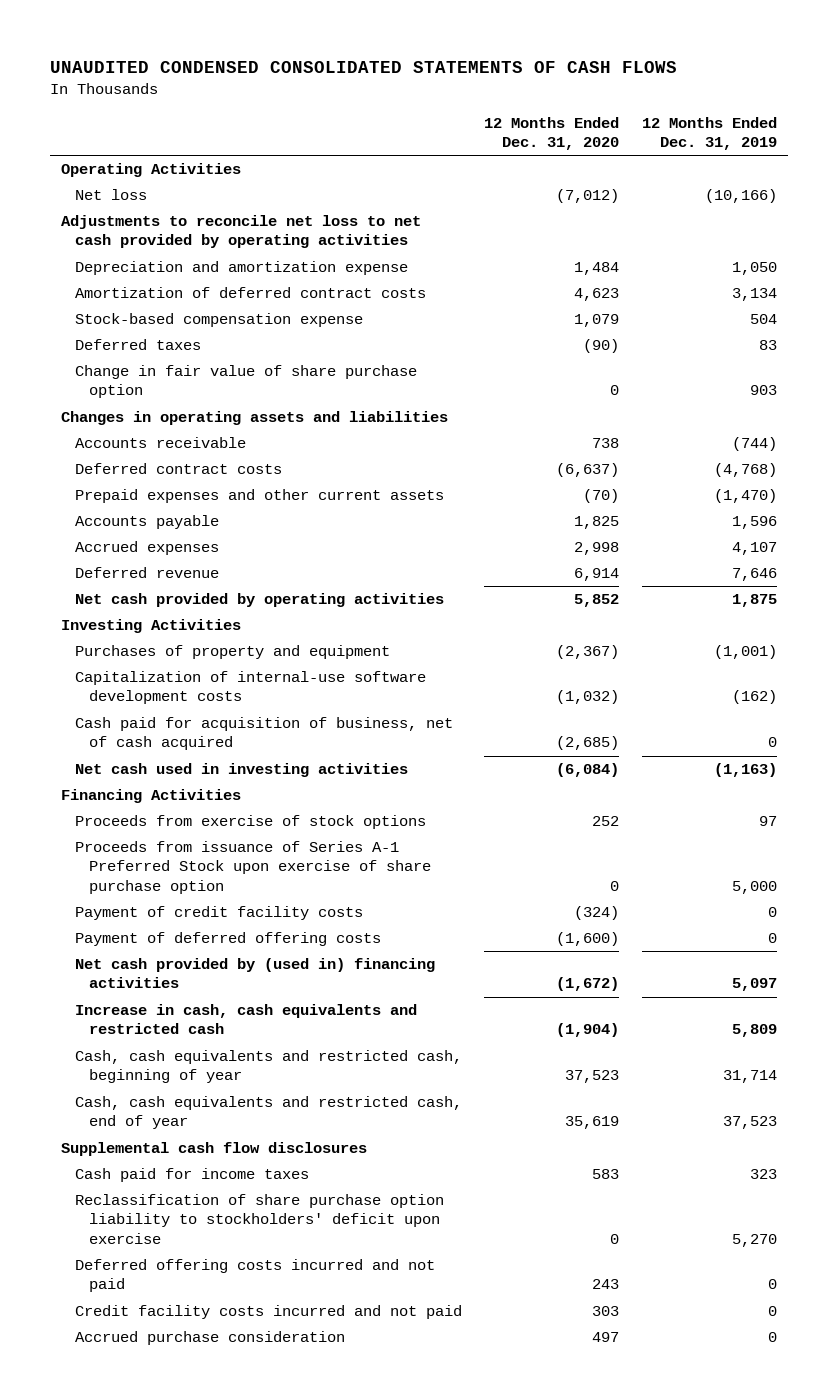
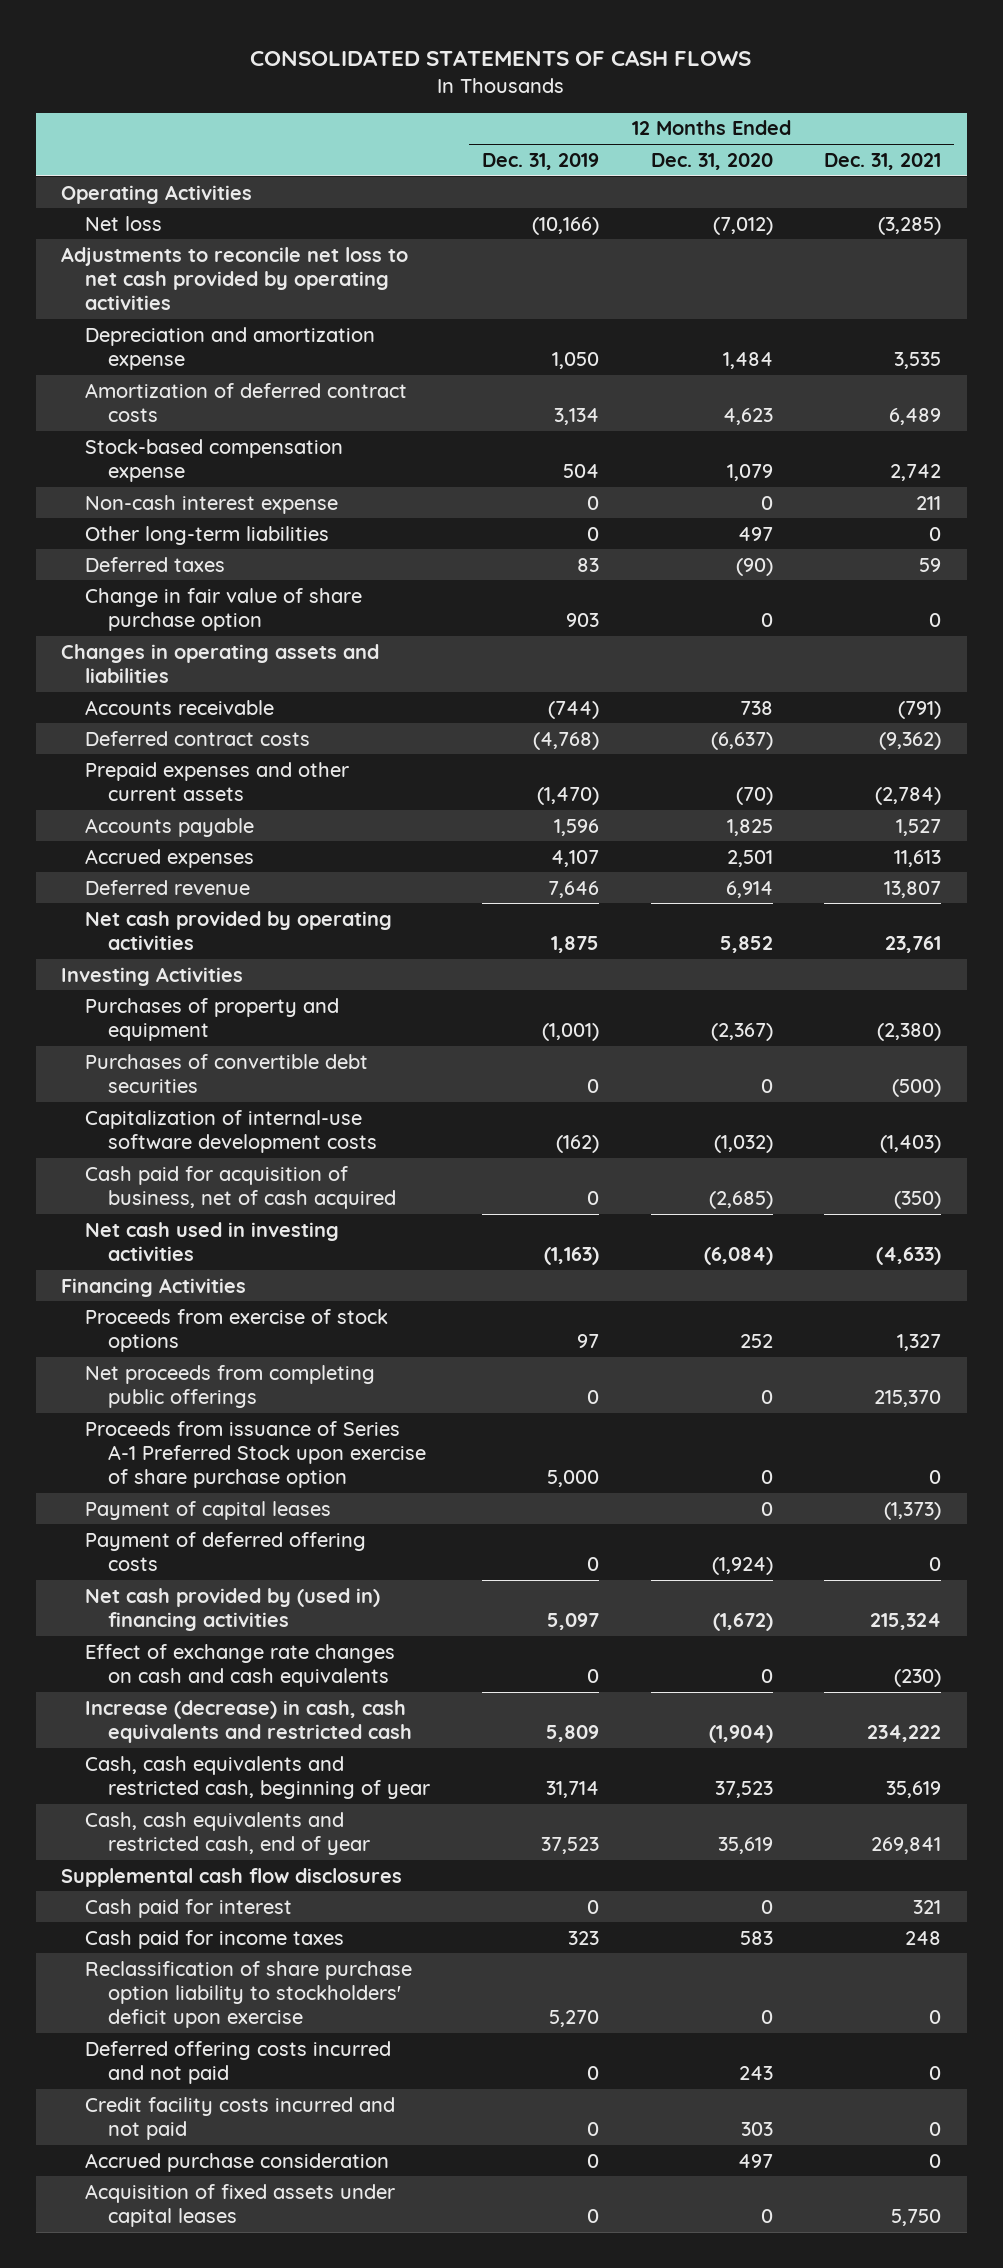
[49,61,677,74] UNAUDITED CONDENSED CONSOLIDATED STATEMENTS OF CASH FLOWS -> [250,50,752,67] CONSOLIDATED STATEMENTS OF CASH FLOWS
none -> [824,152,942,170] Dec. 31, 2021
none -> [84,494,338,514] Non-cash interest expense
none -> [84,525,329,545] Other long-term liabilities
[574,542,620,556] 2,998 -> [726,849,773,867] 2,501
none -> [84,1053,368,1093] Purchases of convertible debt securities
none -> [84,1364,375,1408] Net proceeds from completing public offerings
[74,906,363,921] Payment of credit facility costs -> none
none -> [84,1500,331,1520] Payment of capital leases
[556,932,620,947] (1,600) -> [711,1556,773,1575] (1,924)
none -> [84,1643,395,1687] Effect of exchange rate changes on cash and cash equivalents
[74,1004,417,1035] Increase in cash, cash equivalents and restricted cash -> [84,1699,412,1743] Increase (decrease) in cash, cash equivalents and restricted cash
none -> [84,1898,292,1918] Cash paid for interest
none -> [84,2183,395,2227] Acquisition of fixed assets under capital leases

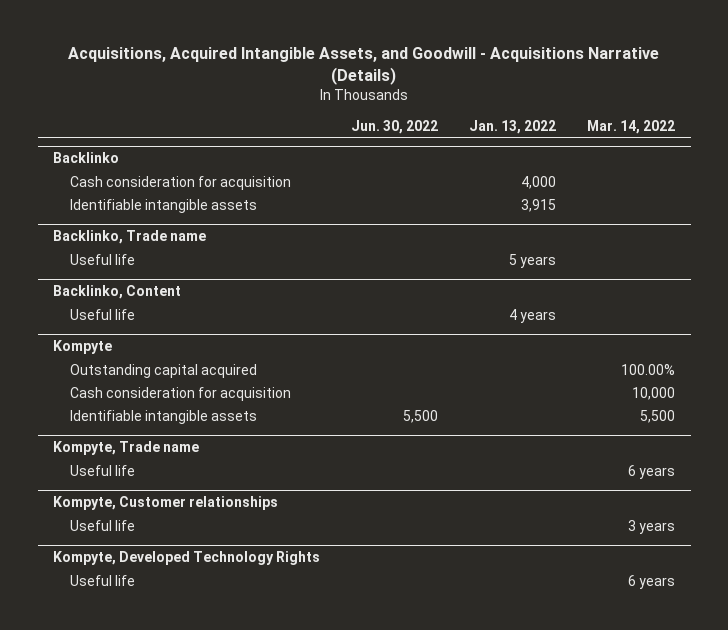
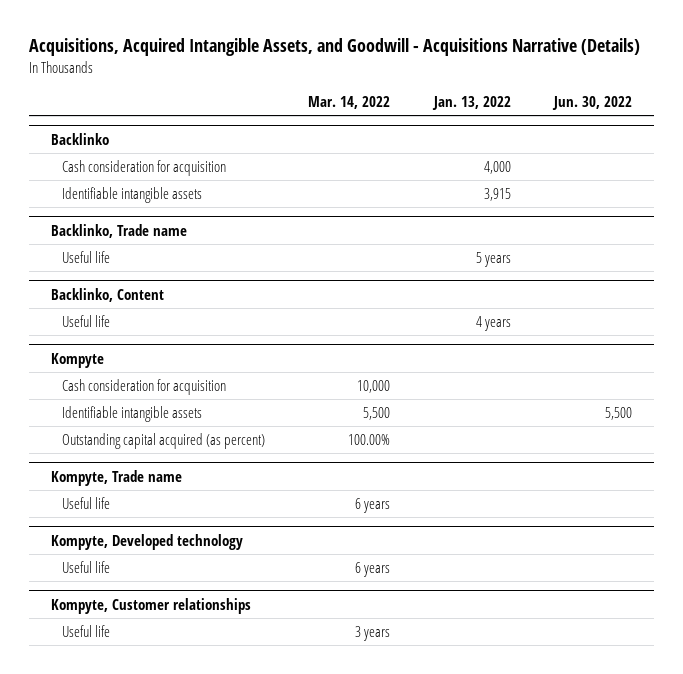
[70,363,258,378] Outstanding capital acquired -> none
none -> [61,433,265,450] Outstanding capital acquired (as percent)
none -> [50,533,243,550] Kompyte, Developed technology
none -> [61,561,110,574] Useful life
[53,551,321,566] Kompyte, Developed Technology Rights -> none
[70,574,136,586] Useful life -> none

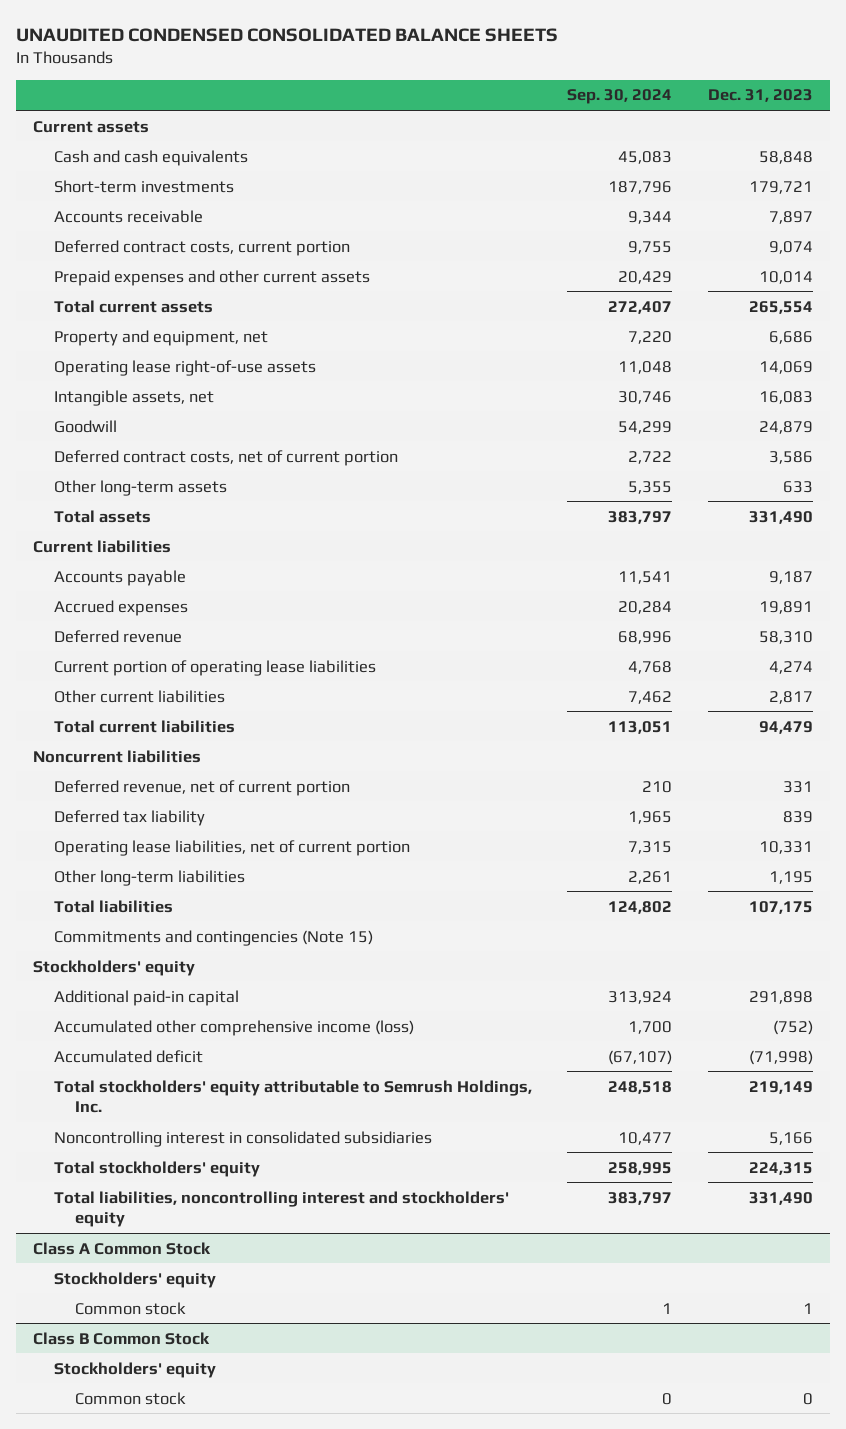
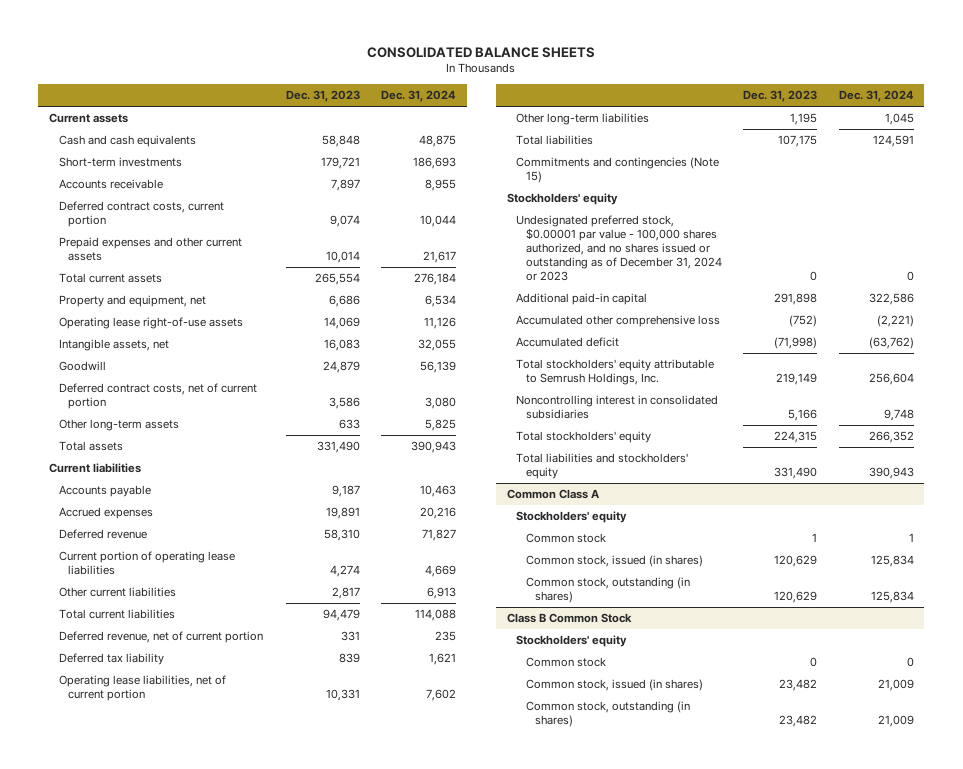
[15,28,558,43] UNAUDITED CONDENSED CONSOLIDATED BALANCE SHEETS -> [367,46,596,58] CONSOLIDATED BALANCE SHEETS
[567,89,673,105] Sep. 30, 2024 -> none
none -> [380,90,456,103] Dec. 31, 2024
[33,749,202,763] Noncurrent liabilities -> none
none -> [516,215,722,281] Undesignated preferred stock, $0.00001 par value - 100,000 shares authorized, and no shares issued or outstanding as of December 31, 2024 or 2023
[53,1019,414,1036] Accumulated other comprehensive income (loss) -> [516,315,721,328] Accumulated other comprehensive loss
[53,1190,509,1227] Total liabilities, noncontrolling interest and stockholders' equity -> [516,453,689,480] Total liabilities and stockholders' equity
[33,1241,212,1255] Class A Common Stock -> [506,489,600,500] Common Class A
none -> [525,555,703,568] Common stock, issued (in shares)
none -> [525,577,690,604] Common stock, outstanding (in shares)
none -> [525,679,703,692] Common stock, issued (in shares)
none -> [525,701,690,728] Common stock, outstanding (in shares)

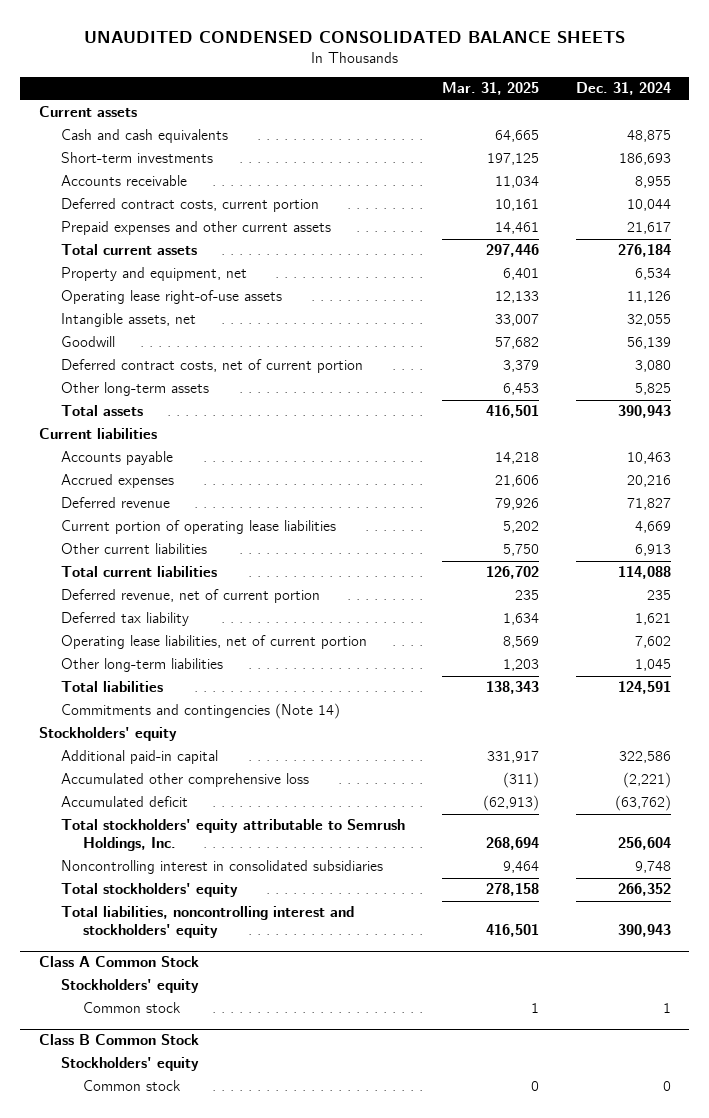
[367,46,596,58] CONSOLIDATED BALANCE SHEETS -> [83,30,625,43] UNAUDITED CONDENSED CONSOLIDATED BALANCE SHEETS
[285,90,360,103] Dec. 31, 2023 -> none
none -> [441,82,539,96] Mar. 31, 2025
[516,157,720,184] Commitments and contingencies (Note 15) -> [60,703,340,720] Commitments and contingencies (Note 14)
[516,215,722,281] Undesignated preferred stock, $0.00001 par value - 100,000 shares authorized, and no shares issued or outstanding as of December 31, 2024 or 2023 -> none
[516,453,689,480] Total liabilities and stockholders' equity -> [60,906,354,939] Total liabilities, noncontrolling interest and stockholders' equity
[506,489,600,500] Common Class A -> [38,956,199,968] Class A Common Stock
[525,555,703,568] Common stock, issued (in shares) -> none
[525,577,690,604] Common stock, outstanding (in shares) -> none
[525,679,703,692] Common stock, issued (in shares) -> none
[525,701,690,728] Common stock, outstanding (in shares) -> none

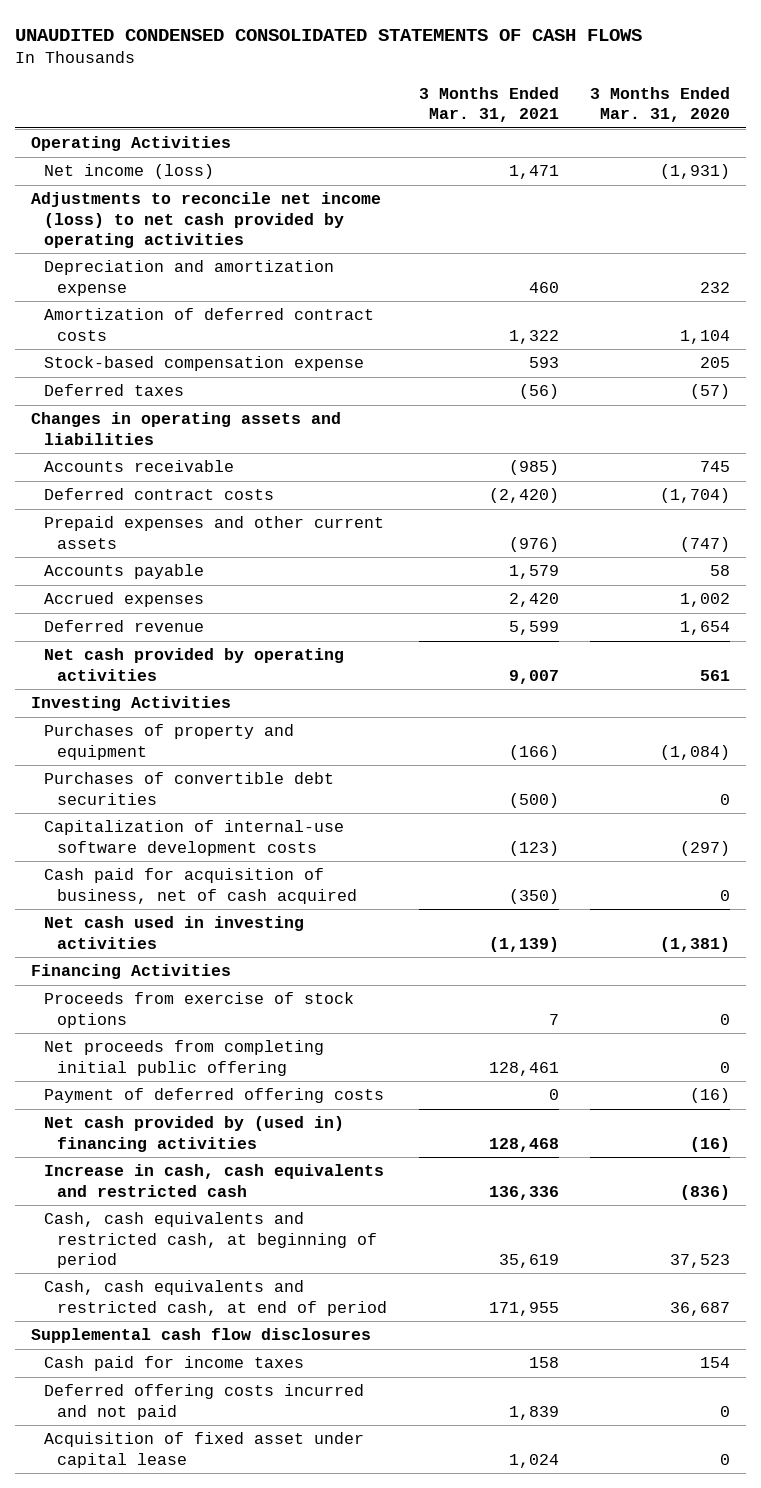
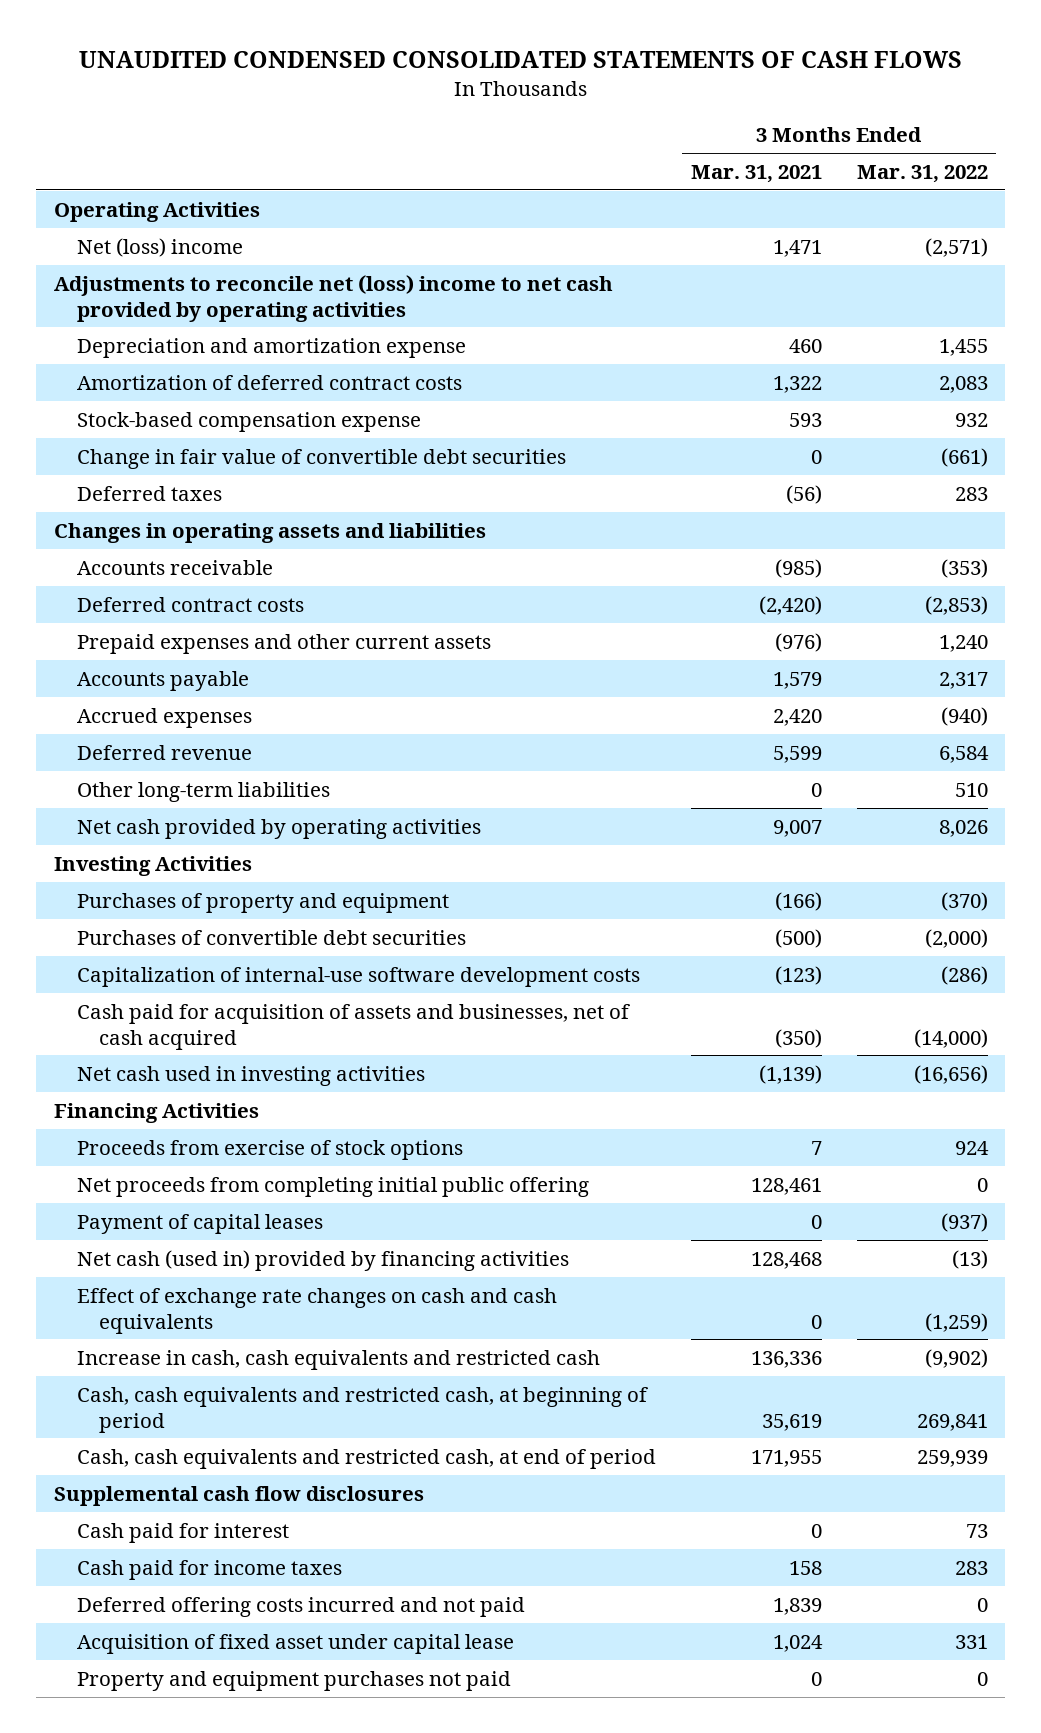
[590,86,731,123] 3 Months Ended Mar. 31, 2020 -> none
none -> [856,165,988,184] Mar. 31, 2022
[44,164,215,180] Net income (loss) -> [76,237,243,257] Net (loss) income
[31,192,382,248] Adjustments to reconcile net income (loss) to net cash provided by operating activities -> [53,274,613,322] Adjustments to reconcile net (loss) income to net cash provided by operating activities
none -> [76,448,566,469] Change in fair value of convertible debt securities
none -> [76,781,330,802] Other long-term liabilities
[44,868,358,904] Cash paid for acquisition of business, net of cash acquired -> [76,1003,630,1050] Cash paid for acquisition of assets and businesses, net of cash acquired
[44,1088,385,1104] Payment of deferred offering costs -> none
none -> [76,1213,323,1234] Payment of capital leases
[44,1116,345,1152] Net cash provided by (used in) financing activities -> [76,1249,569,1271] Net cash (used in) provided by financing activities
none -> [76,1287,557,1334] Effect of exchange rate changes on cash and cash equivalents
none -> [76,1522,289,1543] Cash paid for interest
none -> [76,1670,511,1691] Property and equipment purchases not paid

